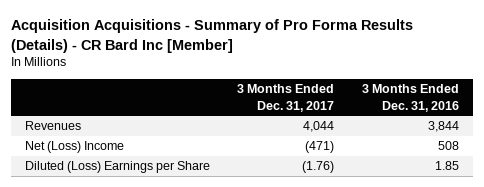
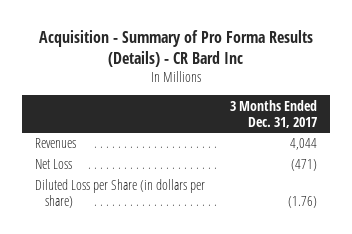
[10,19,413,53] Acquisition Acquisitions - Summary of Pro Forma Results (Details) - CR Bard Inc [Member] -> [38,29,313,67] Acquisition - Summary of Pro Forma Results (Details) - CR Bard Inc
[362,84,460,112] 3 Months Ended Dec. 31, 2016 -> none
[24,141,124,154] Net (Loss) Income -> [34,159,72,170] Net Loss
[24,161,210,174] Diluted (Loss) Earnings per Share -> [34,179,205,209] Diluted Loss per Share (in dollars per share)

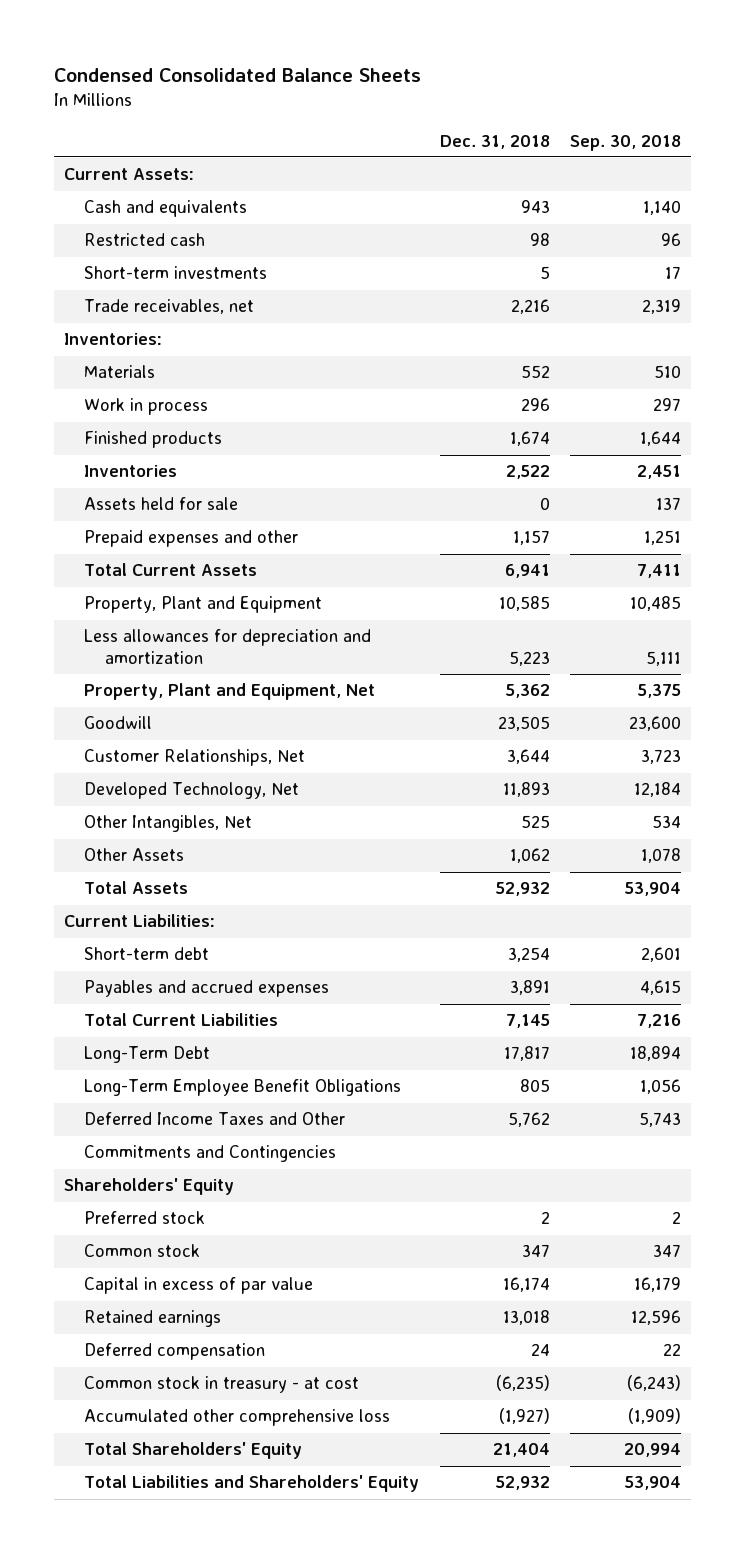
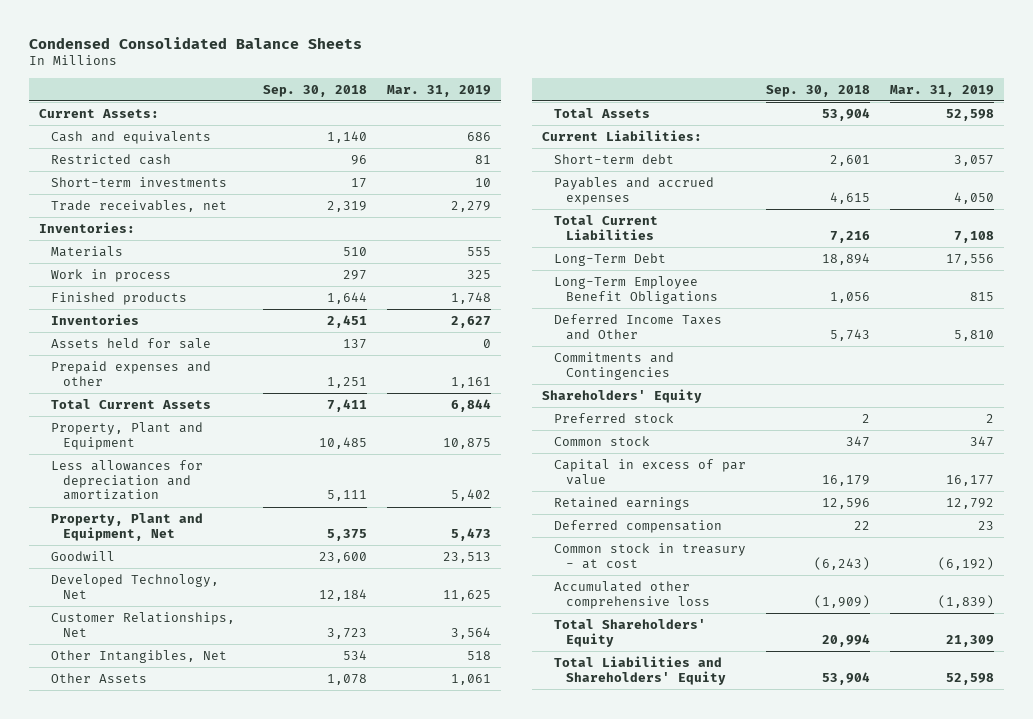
[439,134,550,149] Dec. 31, 2018 -> none
none -> [387,84,492,97] Mar. 31, 2019
[84,749,306,767] Customer Relationships, Net -> [51,611,236,637] Customer Relationships, Net

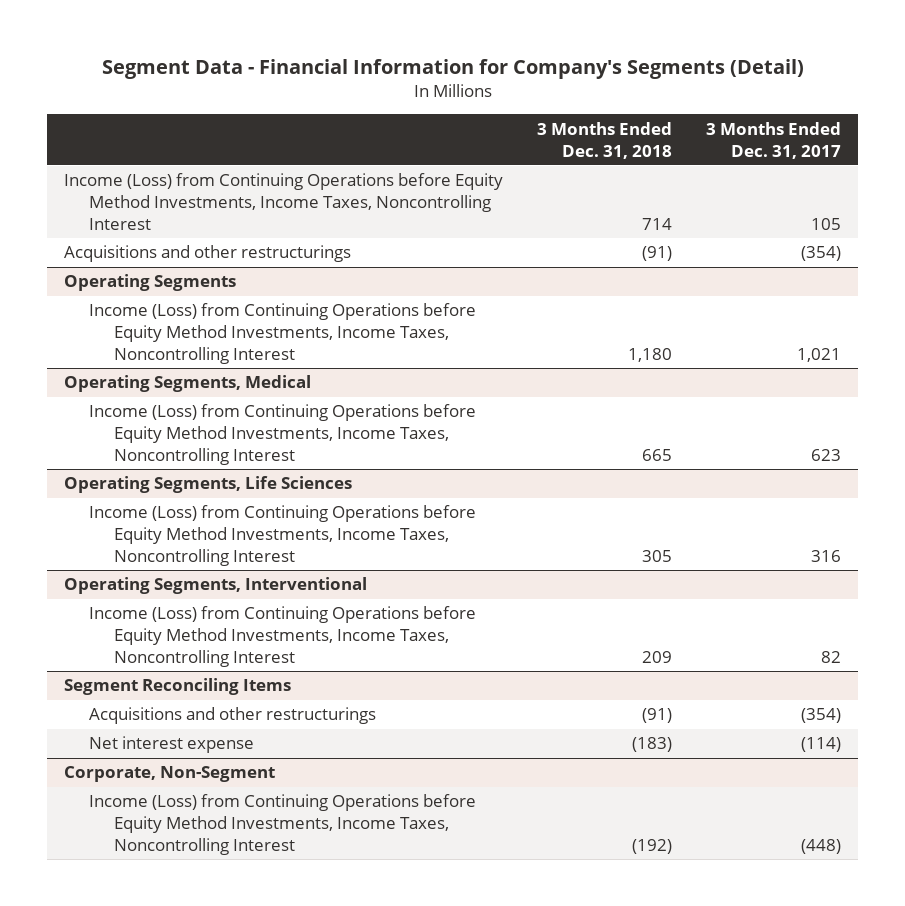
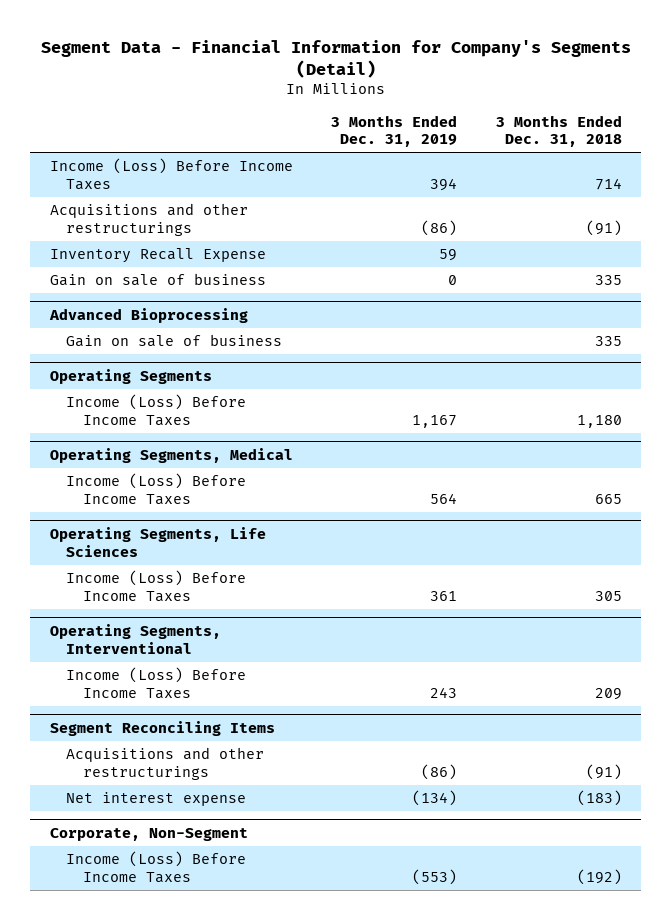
[706,121,842,159] 3 Months Ended Dec. 31, 2017 -> none
none -> [331,114,458,148] 3 Months Ended Dec. 31, 2019
[64,173,504,230] Income (Loss) from Continuing Operations before Equity Method Investments, Income Taxes, Noncontrolling Interest -> [49,158,293,190] Income (Loss) Before Income Taxes
none -> [49,248,266,264] Inventory Recall Expense
none -> [49,273,266,287] Gain on sale of business
none -> [48,307,248,323] Advanced Bioprocessing
none -> [66,334,283,348] Gain on sale of business
[89,303,477,364] Income (Loss) from Continuing Operations before Equity Method Investments, Income Taxes, Noncontrolling Interest -> [66,394,247,426] Income (Loss) Before Income Taxes
[89,404,477,465] Income (Loss) from Continuing Operations before Equity Method Investments, Income Taxes, Noncontrolling Interest -> [66,473,247,505] Income (Loss) Before Income Taxes
[89,505,477,566] Income (Loss) from Continuing Operations before Equity Method Investments, Income Taxes, Noncontrolling Interest -> [66,570,247,602] Income (Loss) Before Income Taxes
[89,606,477,667] Income (Loss) from Continuing Operations before Equity Method Investments, Income Taxes, Noncontrolling Interest -> [66,667,247,699] Income (Loss) Before Income Taxes
[89,794,477,855] Income (Loss) from Continuing Operations before Equity Method Investments, Income Taxes, Noncontrolling Interest -> [66,851,247,883] Income (Loss) Before Income Taxes

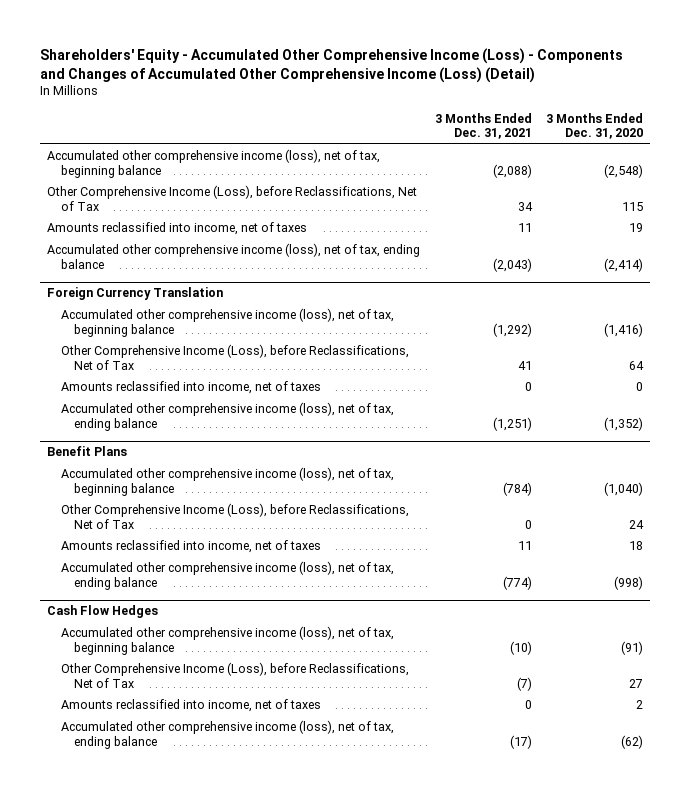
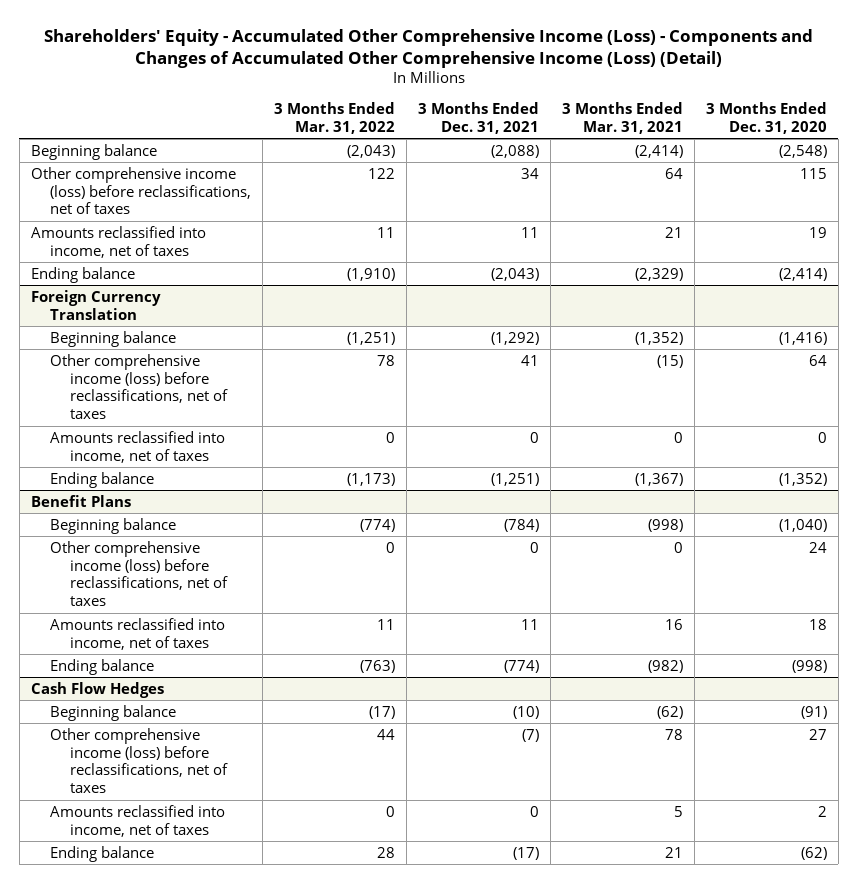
none -> [274,101,396,134] 3 Months Ended Mar. 31, 2022
none -> [561,101,683,134] 3 Months Ended Mar. 31, 2021
[47,149,381,178] Accumulated other comprehensive income (loss), net of tax, beginning balance -> [30,143,157,160] Beginning balance
[47,185,418,211] Other Comprehensive Income (Loss), before Reclassifications, Net of Tax -> [30,166,252,215] Other comprehensive income (loss) before reclassifications, net of taxes
[47,243,421,269] Accumulated other comprehensive income (loss), net of tax, ending balance -> [30,266,135,283] Ending balance
[60,308,394,337] Accumulated other comprehensive income (loss), net of tax, beginning balance -> [50,330,177,347] Beginning balance
[60,344,409,370] Other Comprehensive Income (Loss), before Reclassifications, Net of Tax -> [50,353,228,420] Other comprehensive income (loss) before reclassifications, net of taxes
[60,402,394,431] Accumulated other comprehensive income (loss), net of tax, ending balance -> [50,471,155,488] Ending balance
[60,467,394,496] Accumulated other comprehensive income (loss), net of tax, beginning balance -> [50,517,177,534] Beginning balance
[60,503,409,529] Other Comprehensive Income (Loss), before Reclassifications, Net of Tax -> [50,540,228,607] Other comprehensive income (loss) before reclassifications, net of taxes
[60,561,394,590] Accumulated other comprehensive income (loss), net of tax, ending balance -> [50,658,155,675] Ending balance
[60,626,394,655] Accumulated other comprehensive income (loss), net of tax, beginning balance -> [50,704,177,721] Beginning balance
[60,662,409,688] Other Comprehensive Income (Loss), before Reclassifications, Net of Tax -> [50,727,228,794] Other comprehensive income (loss) before reclassifications, net of taxes
[60,720,394,749] Accumulated other comprehensive income (loss), net of tax, ending balance -> [50,845,155,862] Ending balance

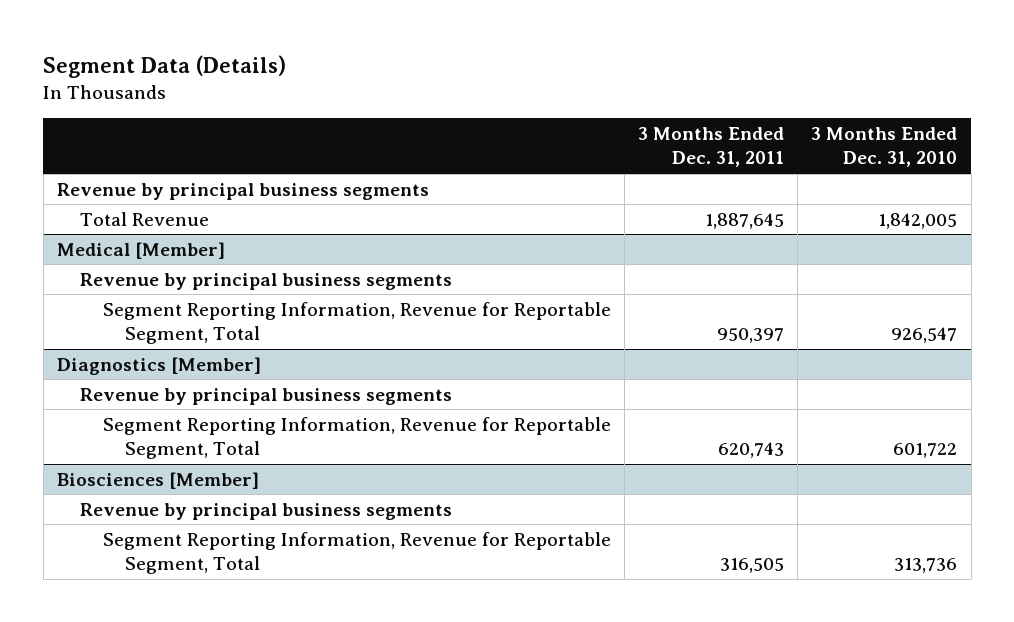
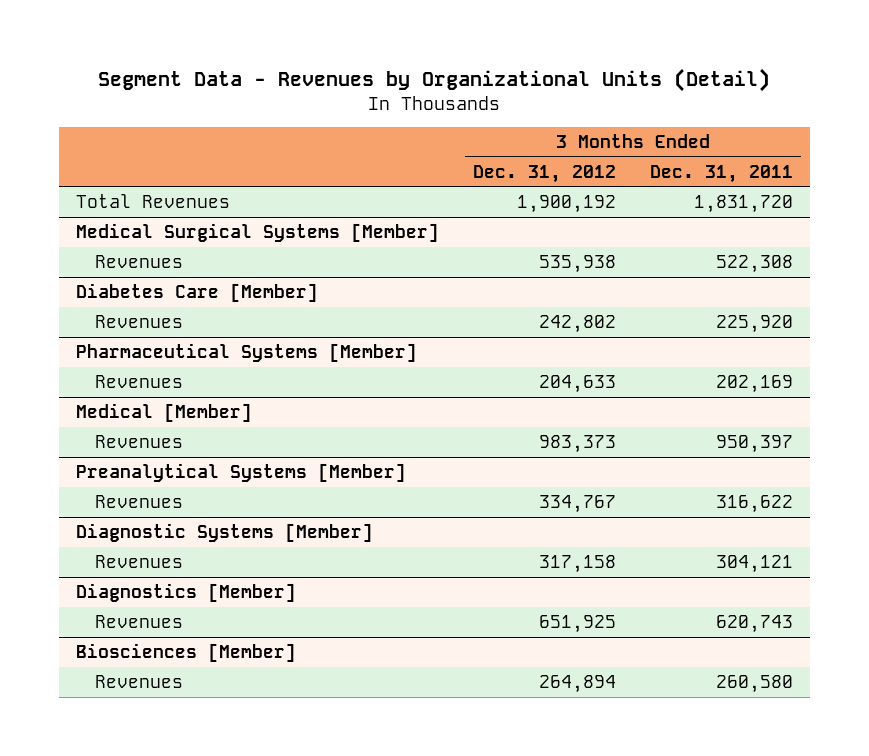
[43,55,287,79] Segment Data (Details) -> [98,68,771,93] Segment Data - Revenues by Organizational Units (Detail)
[811,127,958,168] 3 Months Ended Dec. 31, 2010 -> none
none -> [472,164,616,183] Dec. 31, 2012
[57,182,430,200] Revenue by principal business segments -> none
[79,211,209,226] Total Revenue -> [76,193,231,208] Total Revenues
[704,212,784,229] 1,887,645 -> [693,194,793,213] 1,831,720
none -> [76,222,440,242] Medical Surgical Systems [Member]
none -> [95,254,184,268] Revenues
none -> [76,282,319,302] Diabetes Care [Member]
none -> [95,314,184,328] Revenues
none -> [76,342,418,362] Pharmaceutical Systems [Member]
none -> [95,374,184,388] Revenues
[79,272,452,290] Revenue by principal business segments -> none
[102,301,611,345] Segment Reporting Information, Revenue for Reportable Segment, Total -> [95,434,184,448] Revenues
none -> [76,462,407,482] Preanalytical Systems [Member]
none -> [95,494,184,508] Revenues
none -> [76,522,374,542] Diagnostic Systems [Member]
none -> [95,554,184,568] Revenues
[79,387,452,405] Revenue by principal business segments -> none
[102,416,611,460] Segment Reporting Information, Revenue for Reportable Segment, Total -> [95,614,184,628] Revenues
[79,502,452,520] Revenue by principal business segments -> none
[102,531,611,575] Segment Reporting Information, Revenue for Reportable Segment, Total -> none
none -> [95,674,184,688] Revenues

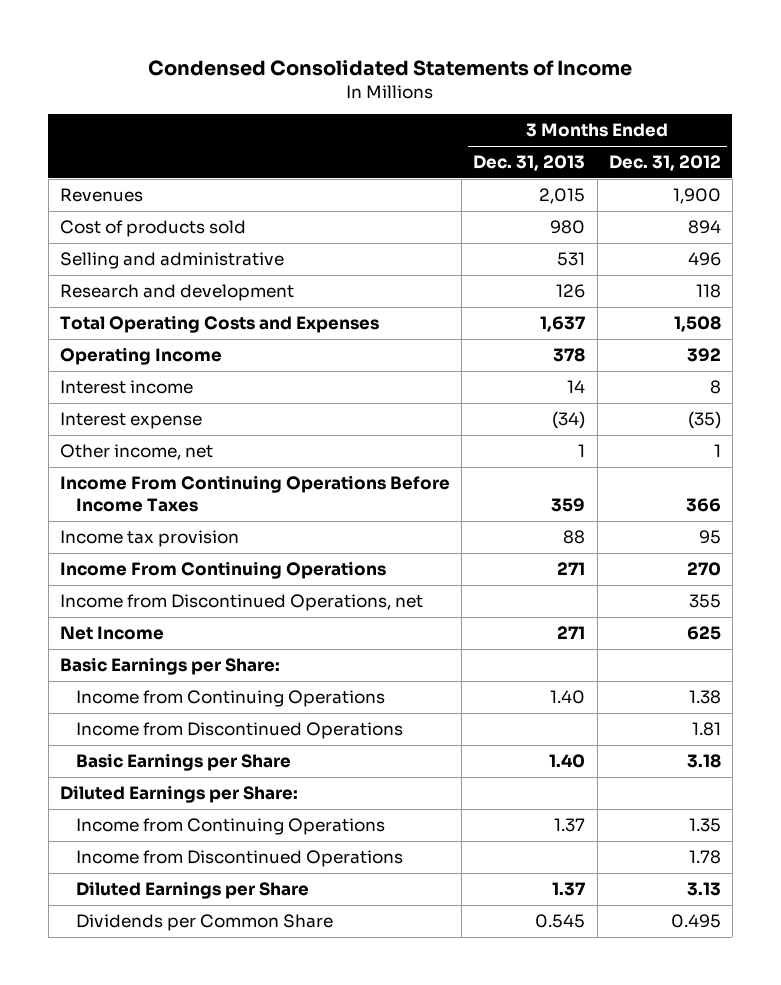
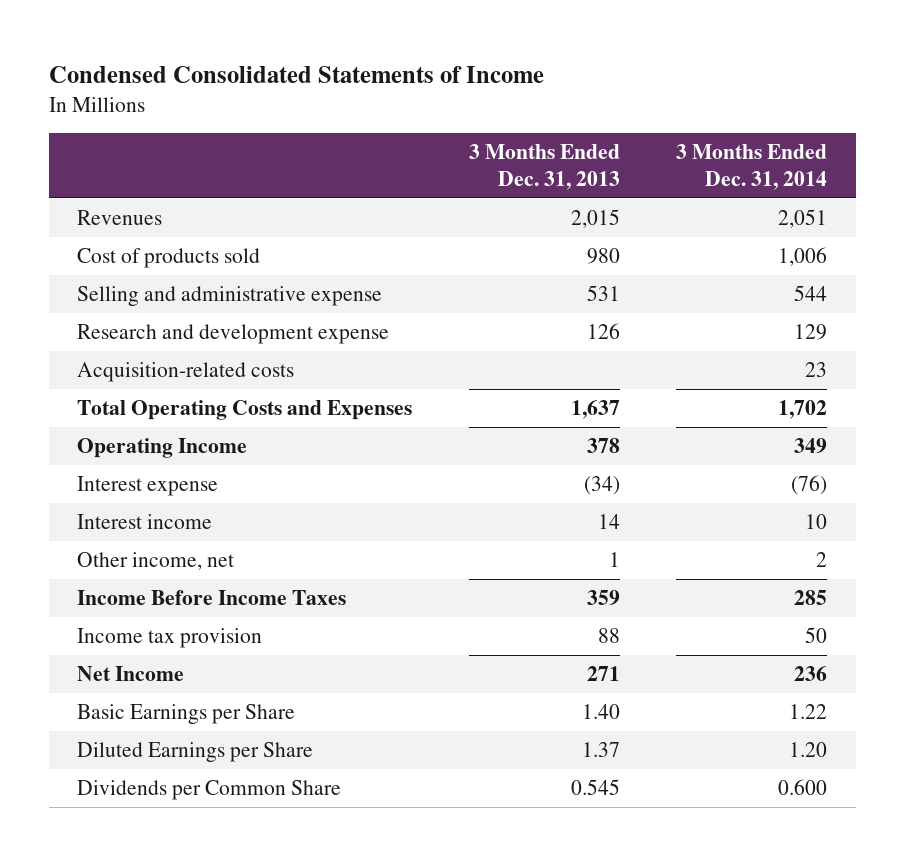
[608,155,721,172] Dec. 31, 2012 -> none
none -> [676,144,828,191] 3 Months Ended Dec. 31, 2014
[59,251,284,269] Selling and administrative -> [77,285,383,306] Selling and administrative expense
[59,283,294,301] Research and development -> [77,323,390,344] Research and development expense
none -> [77,361,295,382] Acquisition-related costs
[59,379,193,394] Interest income -> [77,513,213,529] Interest income
[59,474,450,513] Income From Continuing Operations Before Income Taxes -> [77,589,347,605] Income Before Income Taxes
[59,560,386,579] Income From Continuing Operations -> none
[59,593,423,611] Income from Discontinued Operations, net -> none
[59,656,280,675] Basic Earnings per Share: -> none
[76,689,386,707] Income from Continuing Operations -> none
[76,721,404,739] Income from Discontinued Operations -> none
[59,784,298,803] Diluted Earnings per Share: -> none
[76,817,386,835] Income from Continuing Operations -> none
[76,849,404,867] Income from Discontinued Operations -> none

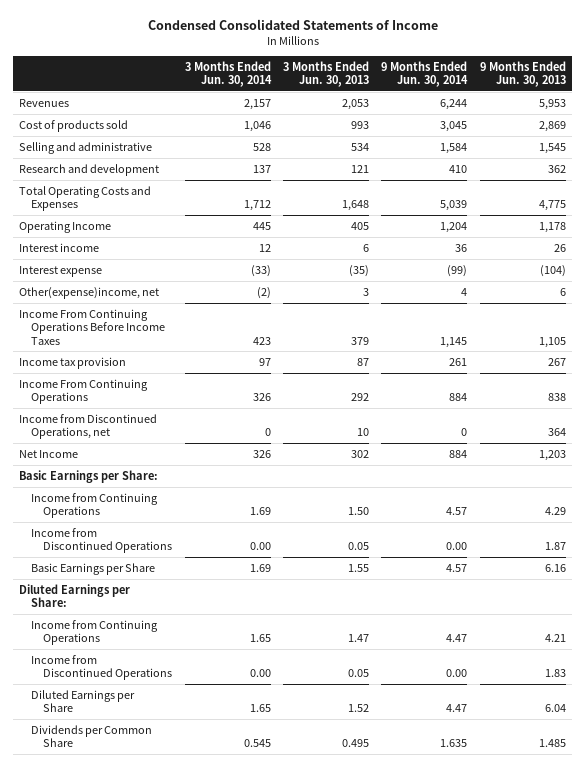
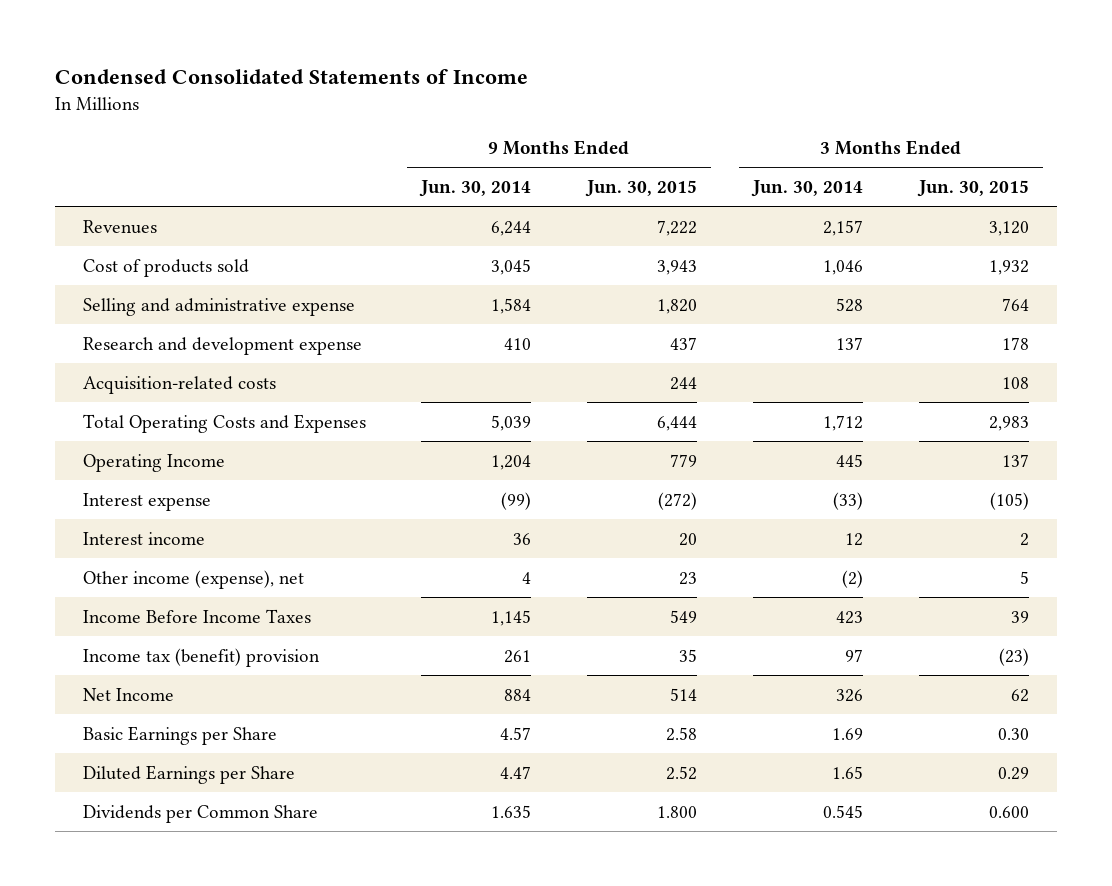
[283,60,370,88] 3 Months Ended Jun. 30, 2013 -> none
[479,60,566,88] 9 Months Ended Jun. 30, 2013 -> none
none -> [585,180,698,198] Jun. 30, 2015
none -> [917,180,1030,198] Jun. 30, 2015
[19,141,153,154] Selling and administrative -> [82,297,355,316] Selling and administrative expense
[19,163,160,176] Research and development -> [82,336,362,355] Research and development expense
none -> [82,375,276,394] Acquisition-related costs
[19,378,149,405] Income From Continuing Operations -> none
[19,413,158,440] Income from Discontinued Operations, net -> none
[19,242,100,252] Interest income -> [82,531,205,545] Interest income
[19,286,160,299] Other(expense)income, net -> [82,569,304,589] Other income (expense), net
[19,308,166,345] Income From Continuing Operations Before Income Taxes -> [82,608,311,623] Income Before Income Taxes
[19,356,127,369] Income tax provision -> [82,647,320,667] Income tax (benefit) provision
[19,469,159,483] Basic Earnings per Share: -> none
[31,492,159,519] Income from Continuing Operations -> none
[31,527,173,554] Income from Discontinued Operations -> none
[19,583,131,608] Diluted Earnings per Share: -> none
[31,619,159,646] Income from Continuing Operations -> none
[31,654,173,681] Income from Discontinued Operations -> none

